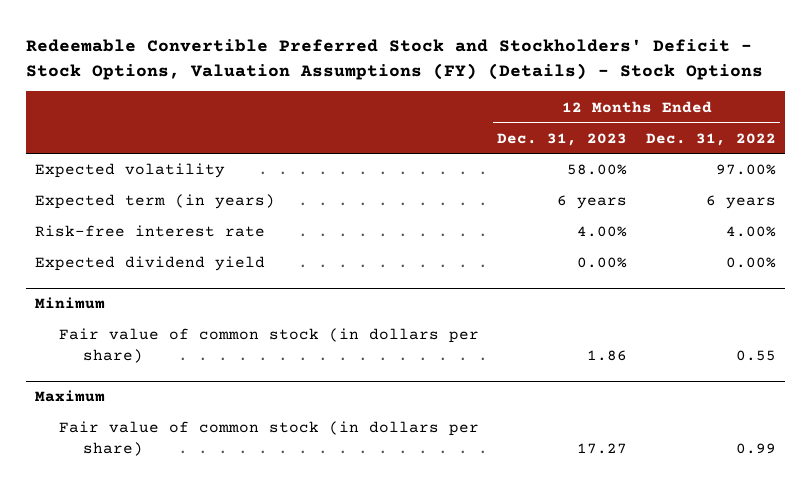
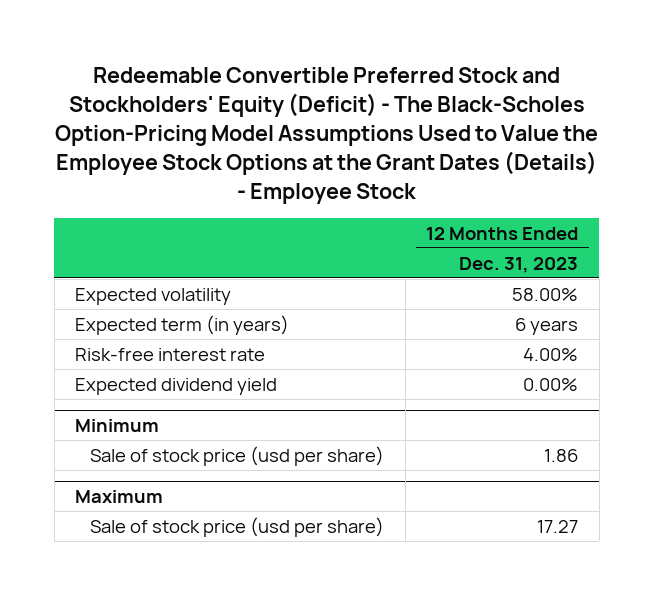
[26,38,764,80] Redeemable Convertible Preferred Stock and Stockholders' Deficit - Stock Options, Valuation Assumptions (FY) (Details) - Stock Options -> [54,67,598,204] Redeemable Convertible Preferred Stock and Stockholders' Equity (Deficit) - The Black-Scholes Option-Pricing Model Assumptions Used to Value the Employee Stock Options at the Grant Dates (Details) - Employee Stock
[645,132,776,146] Dec. 31, 2022 -> none
[59,328,480,363] Fair value of common stock (in dollars per share) -> [90,445,385,466] Sale of stock price (usd per share)
[59,421,480,456] Fair value of common stock (in dollars per share) -> [90,516,385,537] Sale of stock price (usd per share)

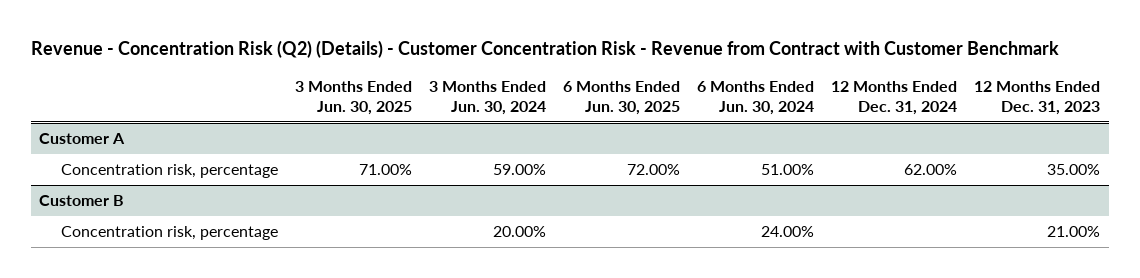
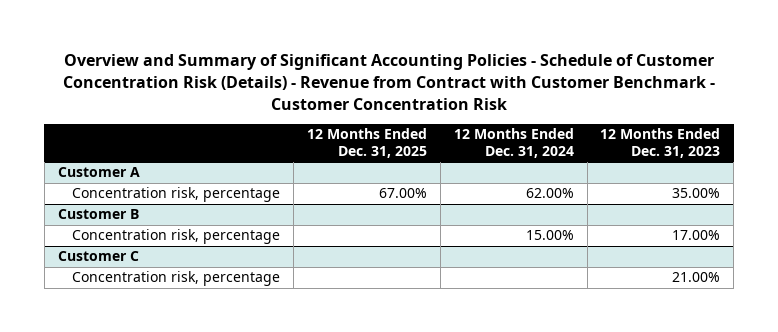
[30,40,1059,59] Revenue - Concentration Risk (Q2) (Details) - Customer Concentration Risk - Revenue from Contract with Customer Benchmark -> [63,54,716,110] Overview and Summary of Significant Accounting Policies - Schedule of Customer Concentration Risk (Details) - Revenue from Contract with Customer Benchmark - Customer Concentration Risk
[294,80,412,115] 3 Months Ended Jun. 30, 2025 -> none
[428,80,546,115] 3 Months Ended Jun. 30, 2024 -> none
[562,80,680,115] 6 Months Ended Jun. 30, 2025 -> none
[697,80,815,115] 6 Months Ended Jun. 30, 2024 -> none
none -> [307,128,428,158] 12 Months Ended Dec. 31, 2025
none -> [72,229,281,245] Concentration risk, percentage
none -> [57,251,139,262] Customer C

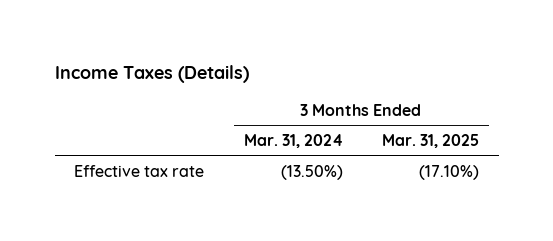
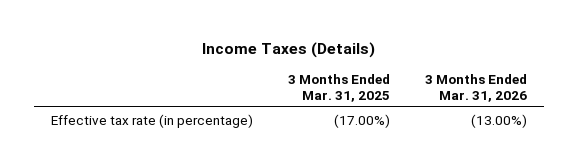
[243,133,343,148] Mar. 31, 2024 -> none
none -> [424,74,527,102] 3 Months Ended Mar. 31, 2026
[74,164,205,177] Effective tax rate -> [51,113,254,128] Effective tax rate (in percentage)
[418,164,479,180] (17.10%) -> [333,113,390,128] (17.00%)

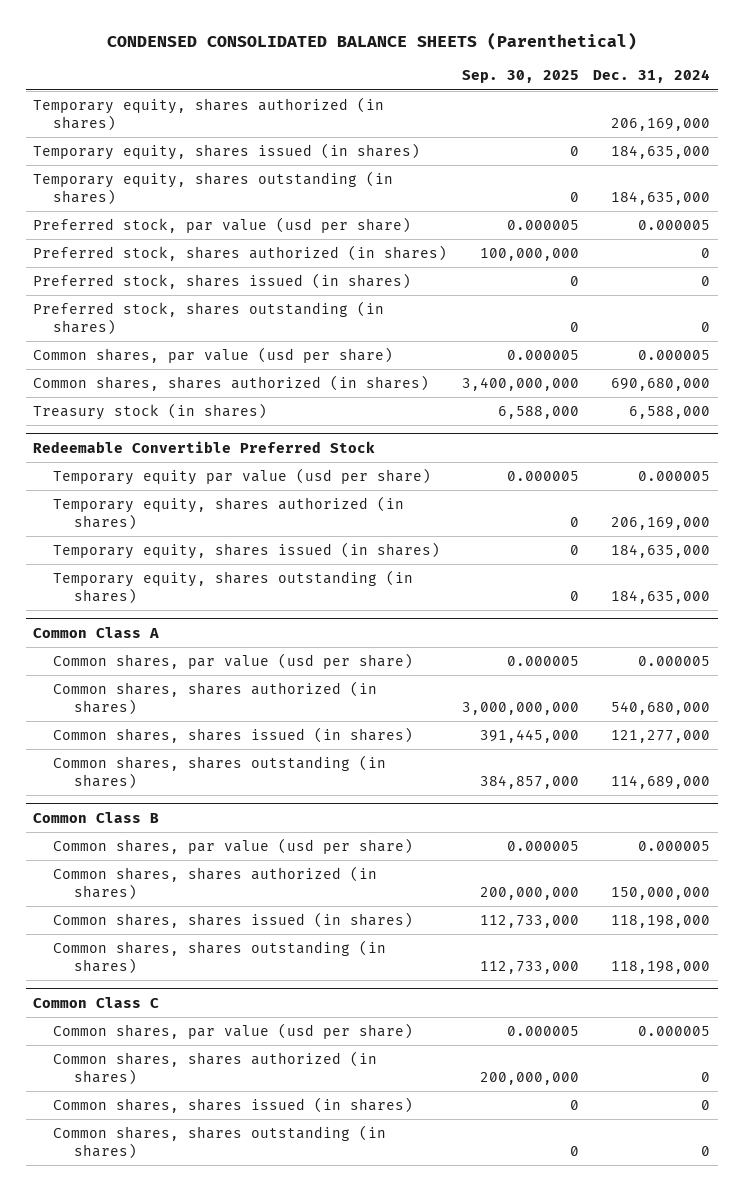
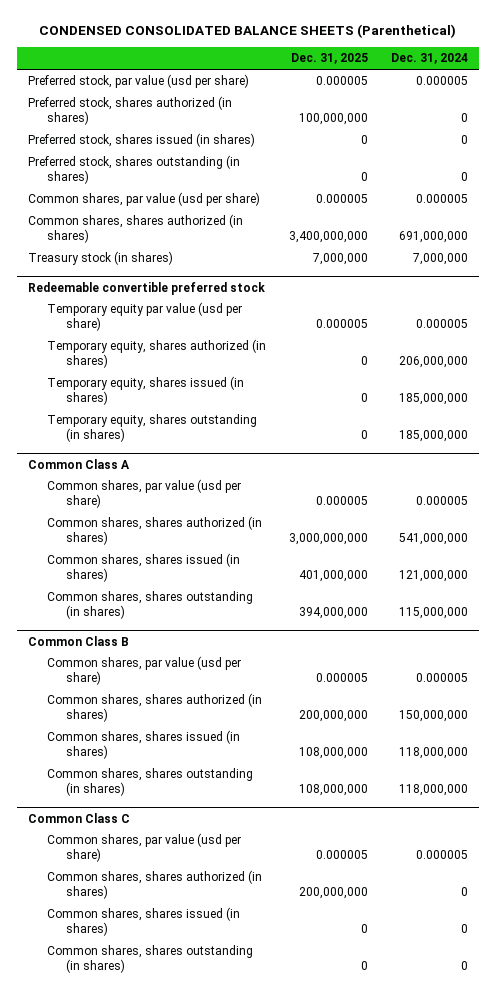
[461,70,579,84] Sep. 30, 2025 -> none
none -> [290,53,368,65] Dec. 31, 2025
[32,96,384,131] Temporary equity, shares authorized (in shares) -> none
[32,142,420,160] Temporary equity, shares issued (in shares) -> none
[32,170,393,205] Temporary equity, shares outstanding (in shares) -> none
[611,377,711,391] 690,680,000 -> [398,230,468,243] 691,000,000
[629,405,711,419] 6,588,000 -> [412,253,468,266] 7,000,000
[32,440,375,453] Redeemable Convertible Preferred Stock -> [28,281,266,295] Redeemable convertible preferred stock
[611,516,711,530] 206,169,000 -> [398,355,468,368] 206,000,000
[611,543,711,558] 184,635,000 -> [398,392,468,405] 185,000,000
[611,589,711,604] 184,635,000 -> [398,429,468,442] 185,000,000
[611,700,711,715] 540,680,000 -> [398,532,468,545] 541,000,000
[611,729,711,743] 121,277,000 -> [398,569,468,582] 121,000,000
[611,774,711,789] 114,689,000 -> [398,606,468,619] 115,000,000
[611,914,711,928] 118,198,000 -> [398,746,468,759] 118,000,000
[611,960,711,974] 118,198,000 -> [398,783,468,796] 118,000,000

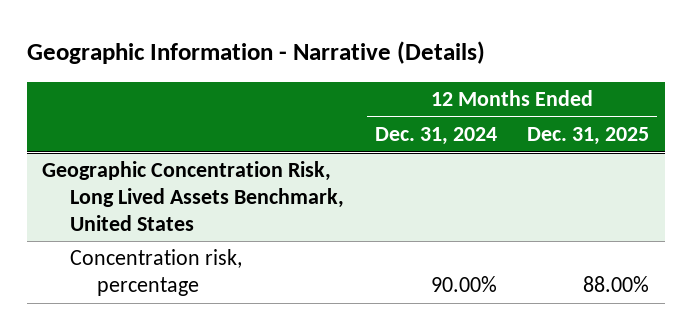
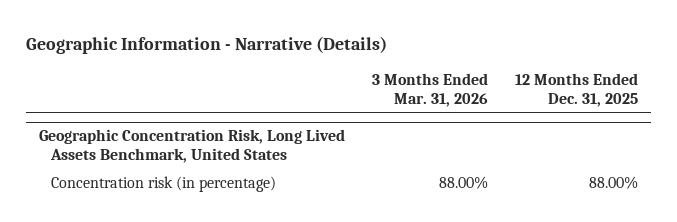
[374,127,497,146] Dec. 31, 2024 -> none
none -> [372,72,489,107] 3 Months Ended Mar. 31, 2026
[69,249,242,297] Concentration risk, percentage -> [51,175,277,192] Concentration risk (in percentage)

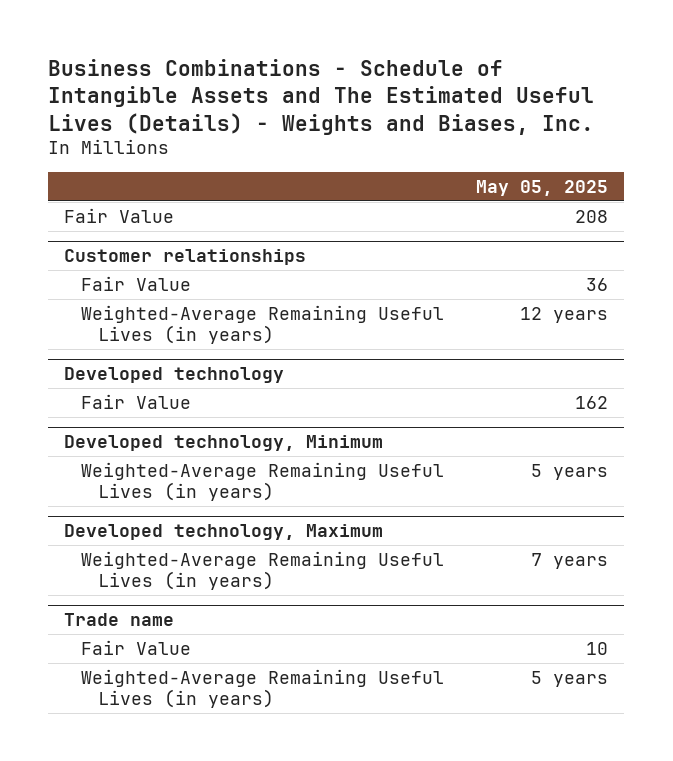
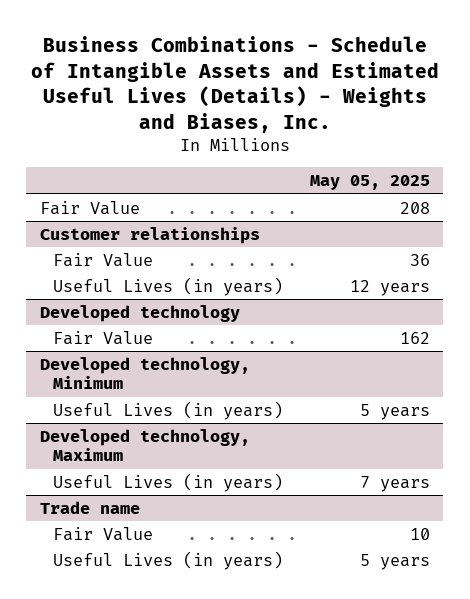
[48,58,595,135] Business Combinations - Schedule of Intangible Assets and The Estimated Useful Lives (Details) - Weights and Biases, Inc. -> [30,36,439,133] Business Combinations - Schedule of Intangible Assets and Estimated Useful Lives (Details) - Weights and Biases, Inc.
[81,304,445,344] Weighted-Average Remaining Useful Lives (in years) -> [53,276,284,296] Useful Lives (in years)
[81,461,445,501] Weighted-Average Remaining Useful Lives (in years) -> [53,400,284,420] Useful Lives (in years)
[81,550,445,590] Weighted-Average Remaining Useful Lives (in years) -> [53,472,284,492] Useful Lives (in years)
[81,668,445,708] Weighted-Average Remaining Useful Lives (in years) -> [53,550,284,570] Useful Lives (in years)

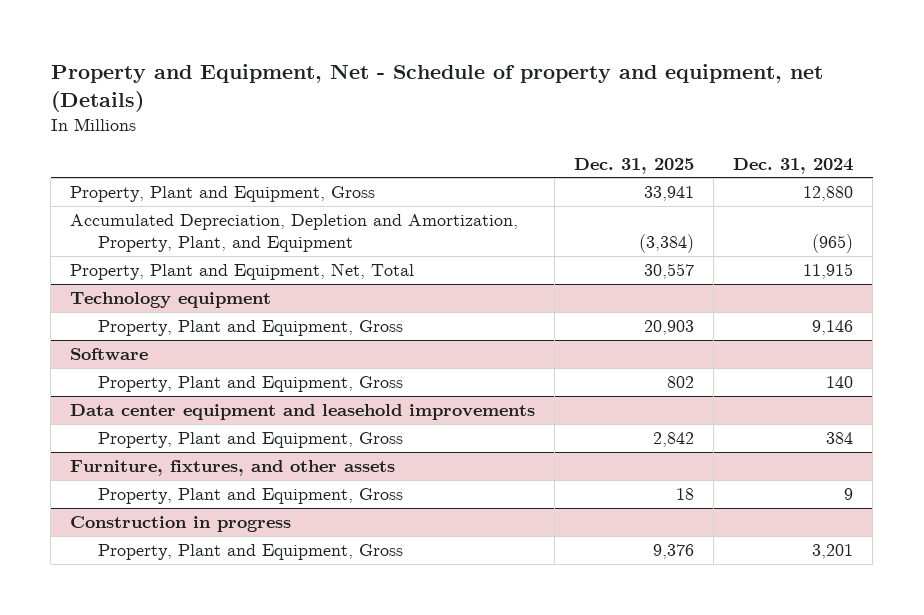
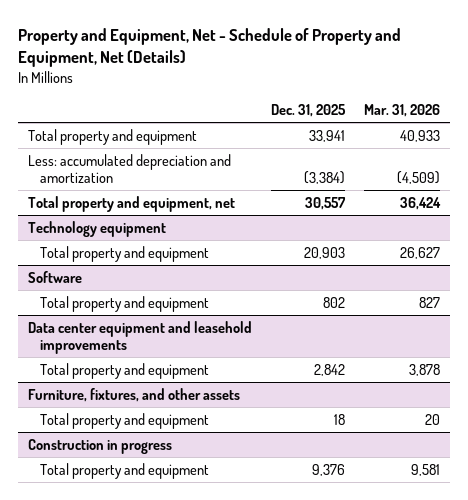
[50,63,823,112] Property and Equipment, Net - Schedule of property and equipment, net (Details) -> [18,27,402,68] Property and Equipment, Net - Schedule of Property and Equipment, Net (Details)
[733,157,854,174] Dec. 31, 2024 -> none
none -> [364,104,441,118] Mar. 31, 2026
[70,186,376,203] Property, Plant and Equipment, Gross -> [27,128,197,145] Total property and equipment
[70,214,519,252] Accumulated Depreciation, Depletion and Amortization, Property, Plant, and Equipment -> [27,153,231,183] Less: accumulated depreciation and amortization
[70,263,415,281] Property, Plant and Equipment, Net, Total -> [27,195,235,212] Total property and equipment, net
[98,320,404,337] Property, Plant and Equipment, Gross -> [39,245,209,262] Total property and equipment
[98,376,404,393] Property, Plant and Equipment, Gross -> [39,295,209,312] Total property and equipment
[98,432,404,449] Property, Plant and Equipment, Gross -> [39,362,209,379] Total property and equipment
[98,488,404,505] Property, Plant and Equipment, Gross -> [39,412,209,429] Total property and equipment
[98,544,404,561] Property, Plant and Equipment, Gross -> [39,462,209,479] Total property and equipment

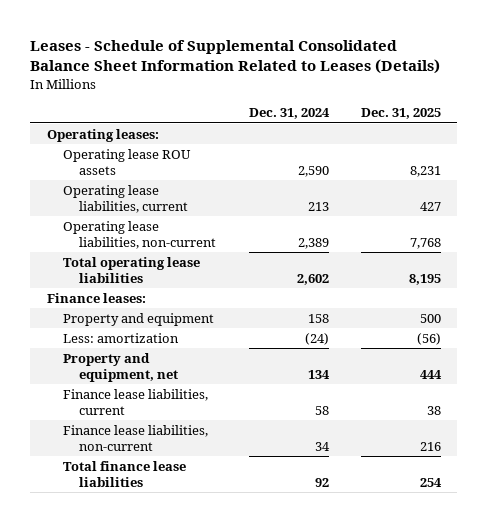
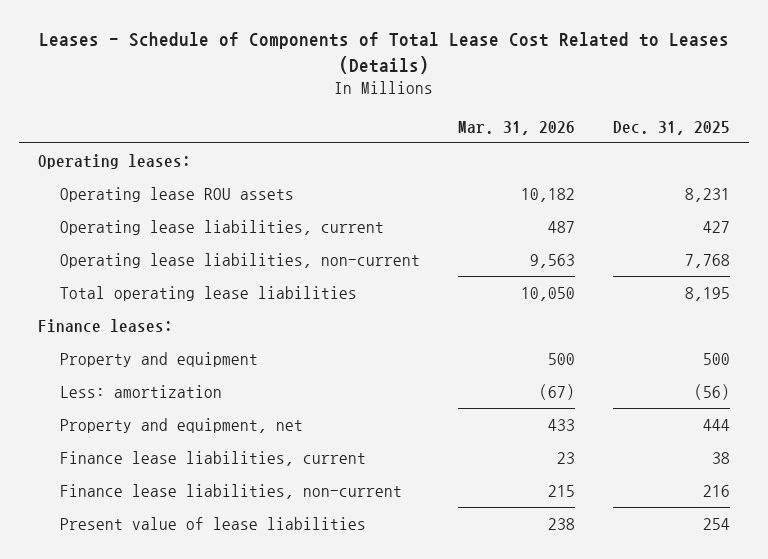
[30,39,441,75] Leases - Schedule of Supplemental Consolidated Balance Sheet Information Related to Leases (Details) -> [38,31,729,74] Leases - Schedule of Components of Total Lease Cost Related to Leases (Details)
[248,108,330,120] Dec. 31, 2024 -> none
none -> [457,120,575,135] Mar. 31, 2026
[63,460,187,488] Total finance lease liabilities -> [59,516,366,530] Present value of lease liabilities

